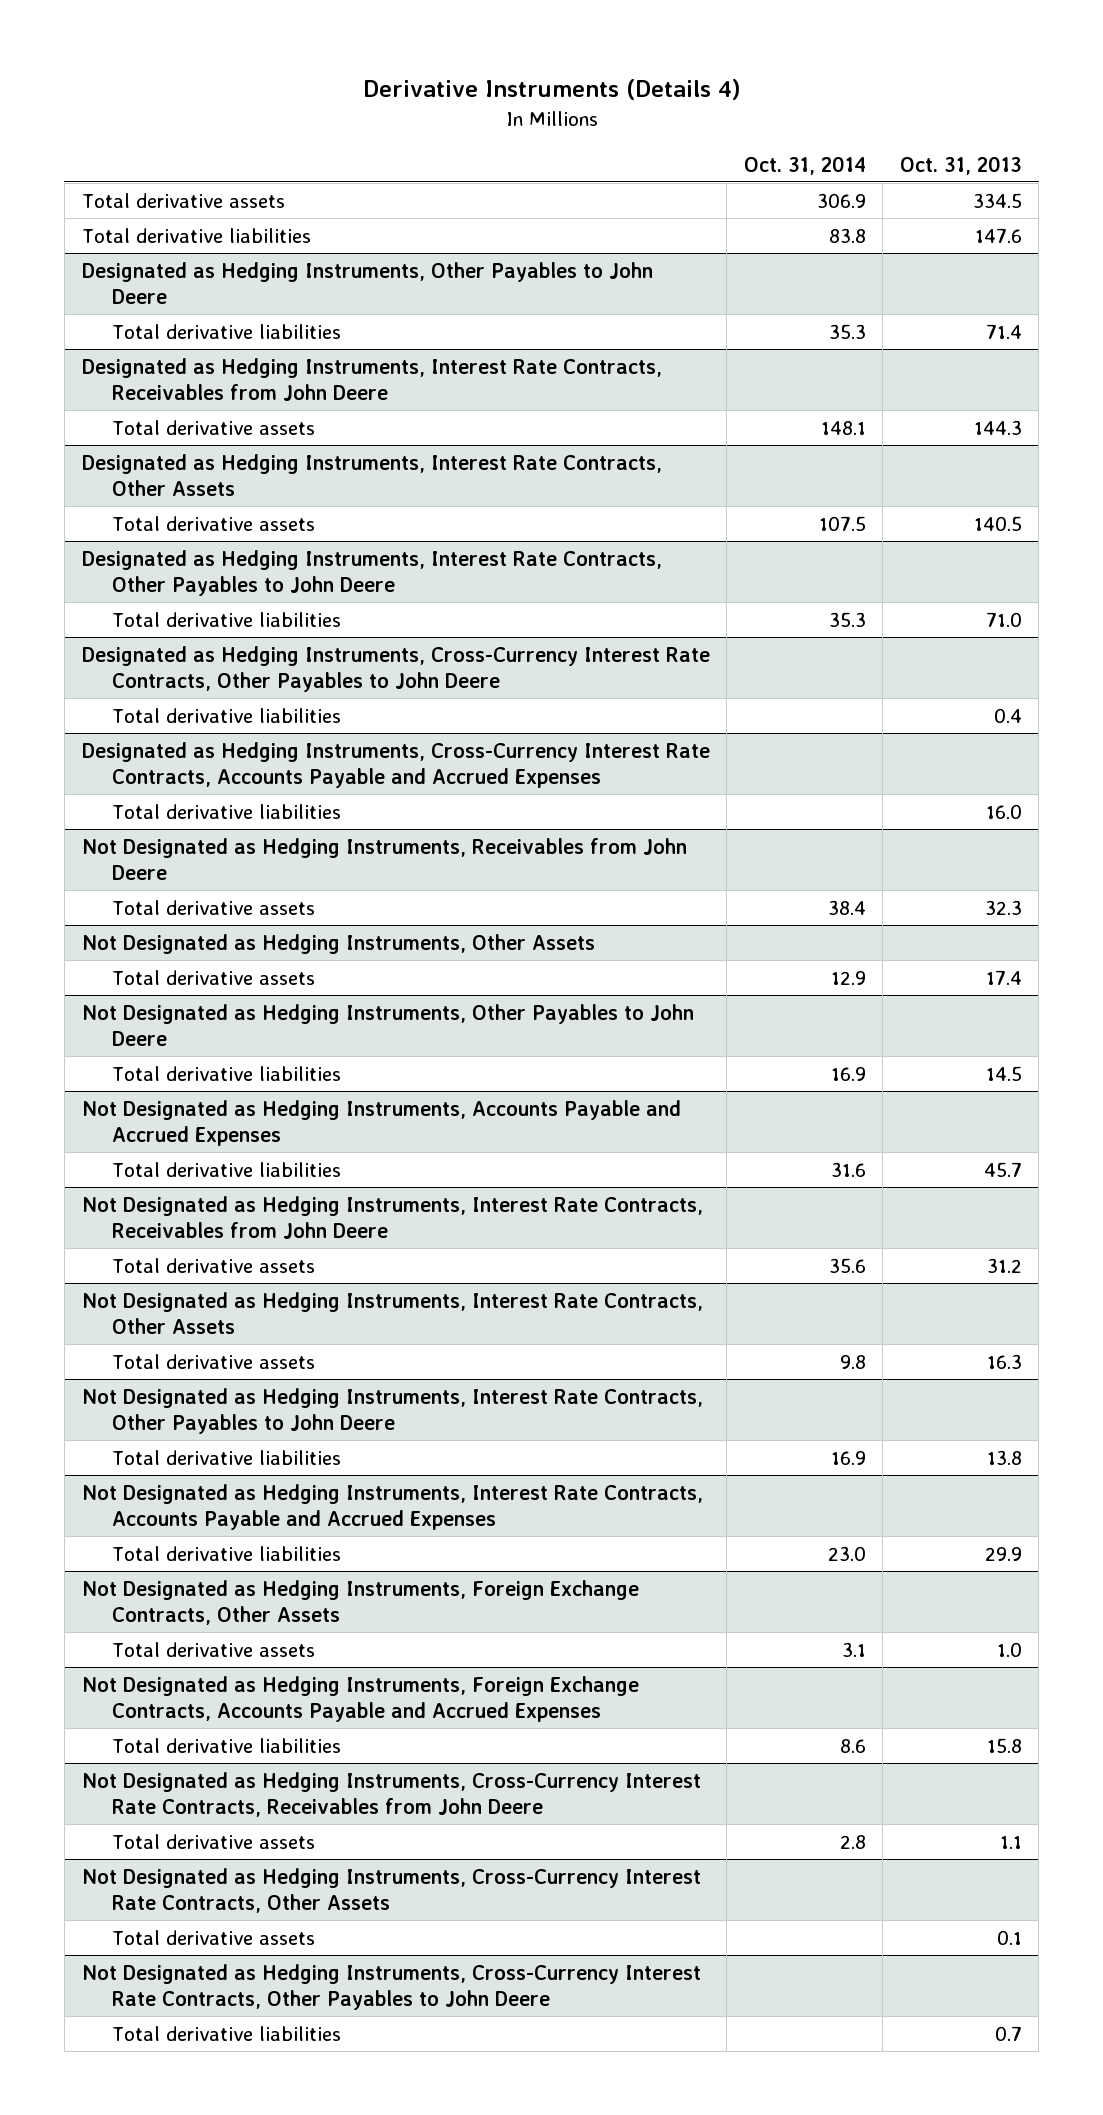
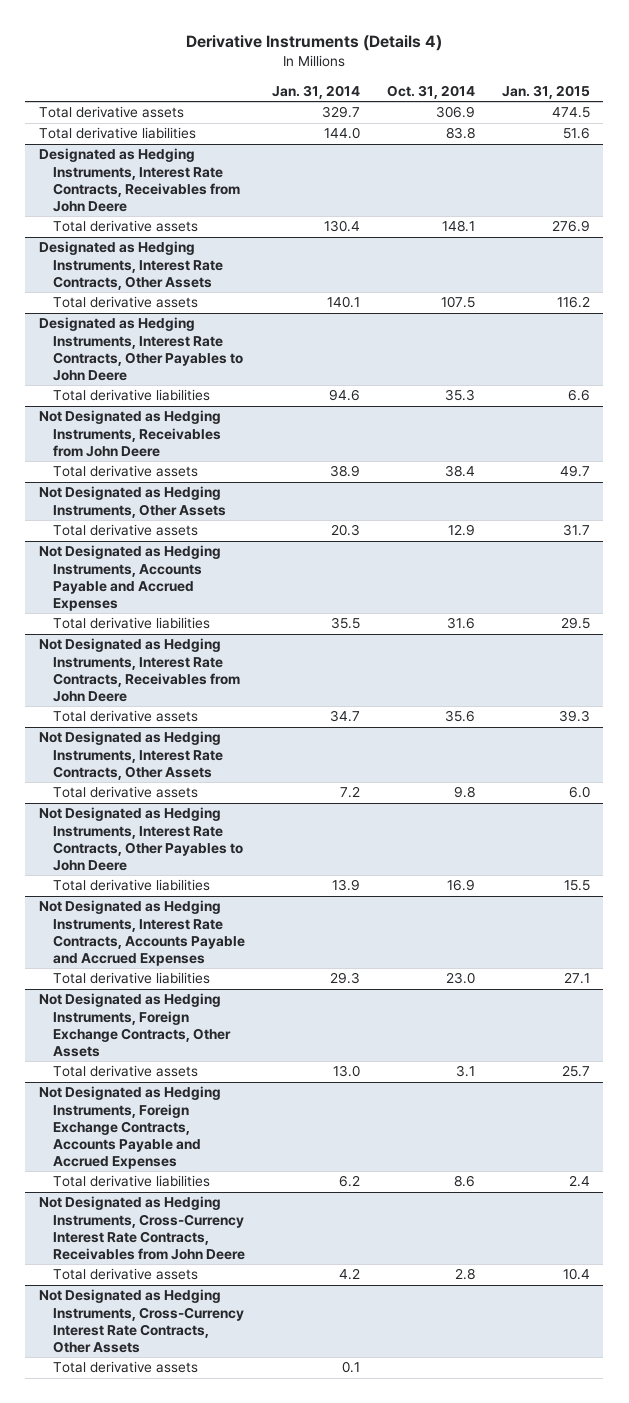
[899,155,1022,175] Oct. 31, 2013 -> none
none -> [271,84,360,99] Jan. 31, 2014
none -> [501,84,590,99] Jan. 31, 2015
[81,261,653,304] Designated as Hedging Instruments, Other Payables to John Deere -> none
[111,323,341,339] Total derivative liabilities -> none
[81,645,710,692] Designated as Hedging Instruments, Cross-Currency Interest Rate Contracts, Other Payables to John Deere -> none
[111,707,341,723] Total derivative liabilities -> none
[81,741,710,788] Designated as Hedging Instruments, Cross-Currency Interest Rate Contracts, Accounts Payable and Accrued Expenses -> none
[111,803,341,819] Total derivative liabilities -> none
[81,1003,694,1046] Not Designated as Hedging Instruments, Other Payables to John Deere -> none
[111,1065,341,1081] Total derivative liabilities -> none
[81,1963,701,2010] Not Designated as Hedging Instruments, Cross-Currency Interest Rate Contracts, Other Payables to John Deere -> none
[111,2025,341,2041] Total derivative liabilities -> none

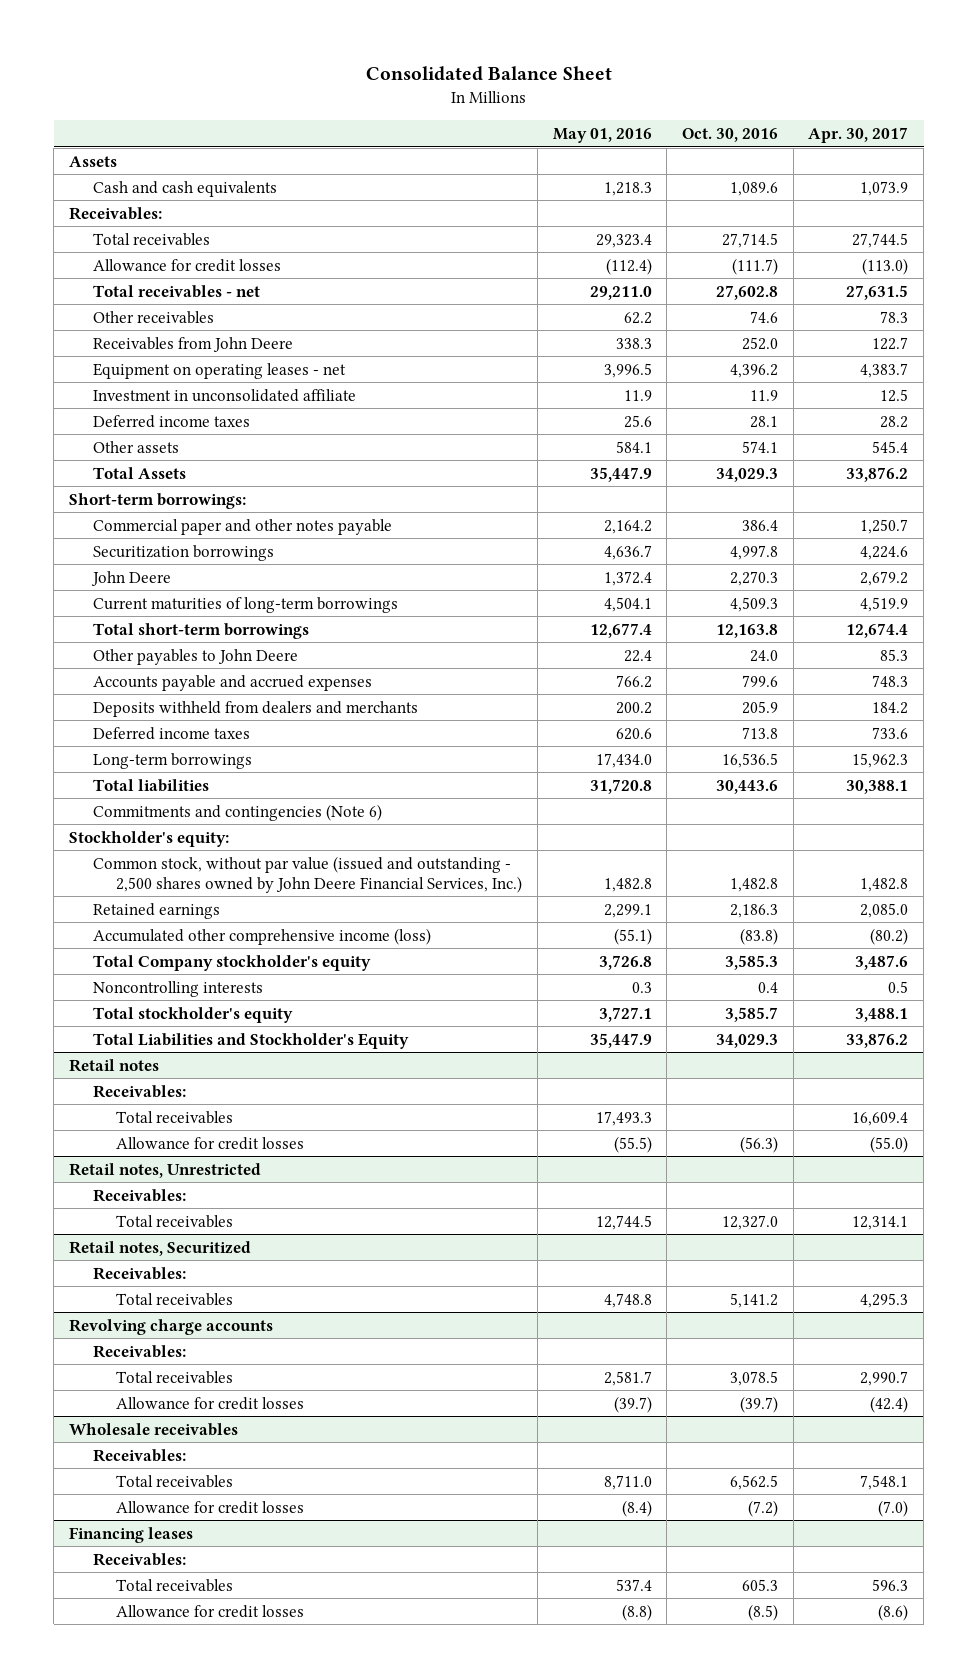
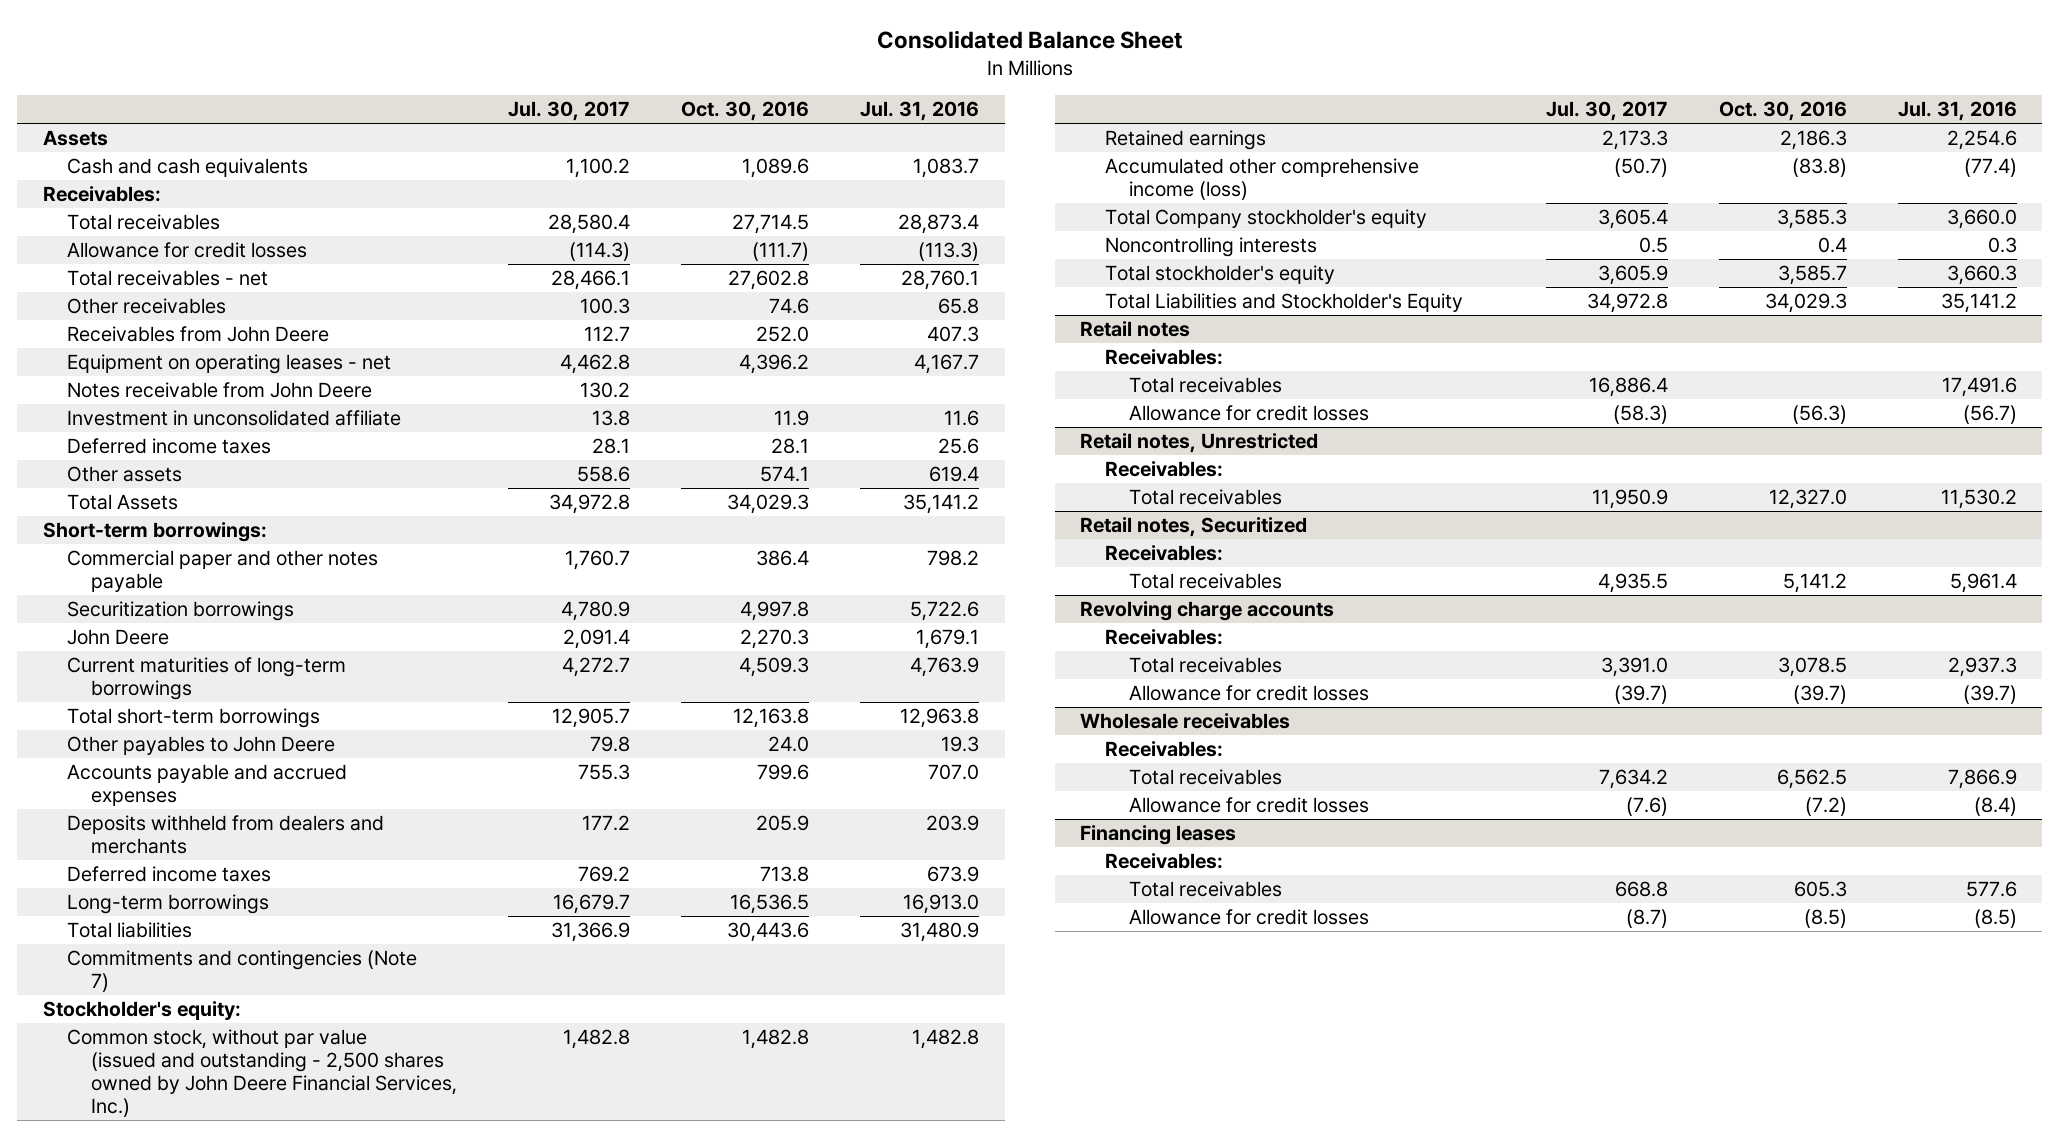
[552,128,652,144] May 01, 2016 -> none
[808,127,909,144] Apr. 30, 2017 -> none
none -> [508,101,631,122] Jul. 30, 2017
none -> [860,101,980,122] Jul. 31, 2016
none -> [67,382,373,399] Notes receivable from John Deere
[92,803,382,821] Commitments and contingencies (Note 6) -> [67,950,418,992] Commitments and contingencies (Note 7)

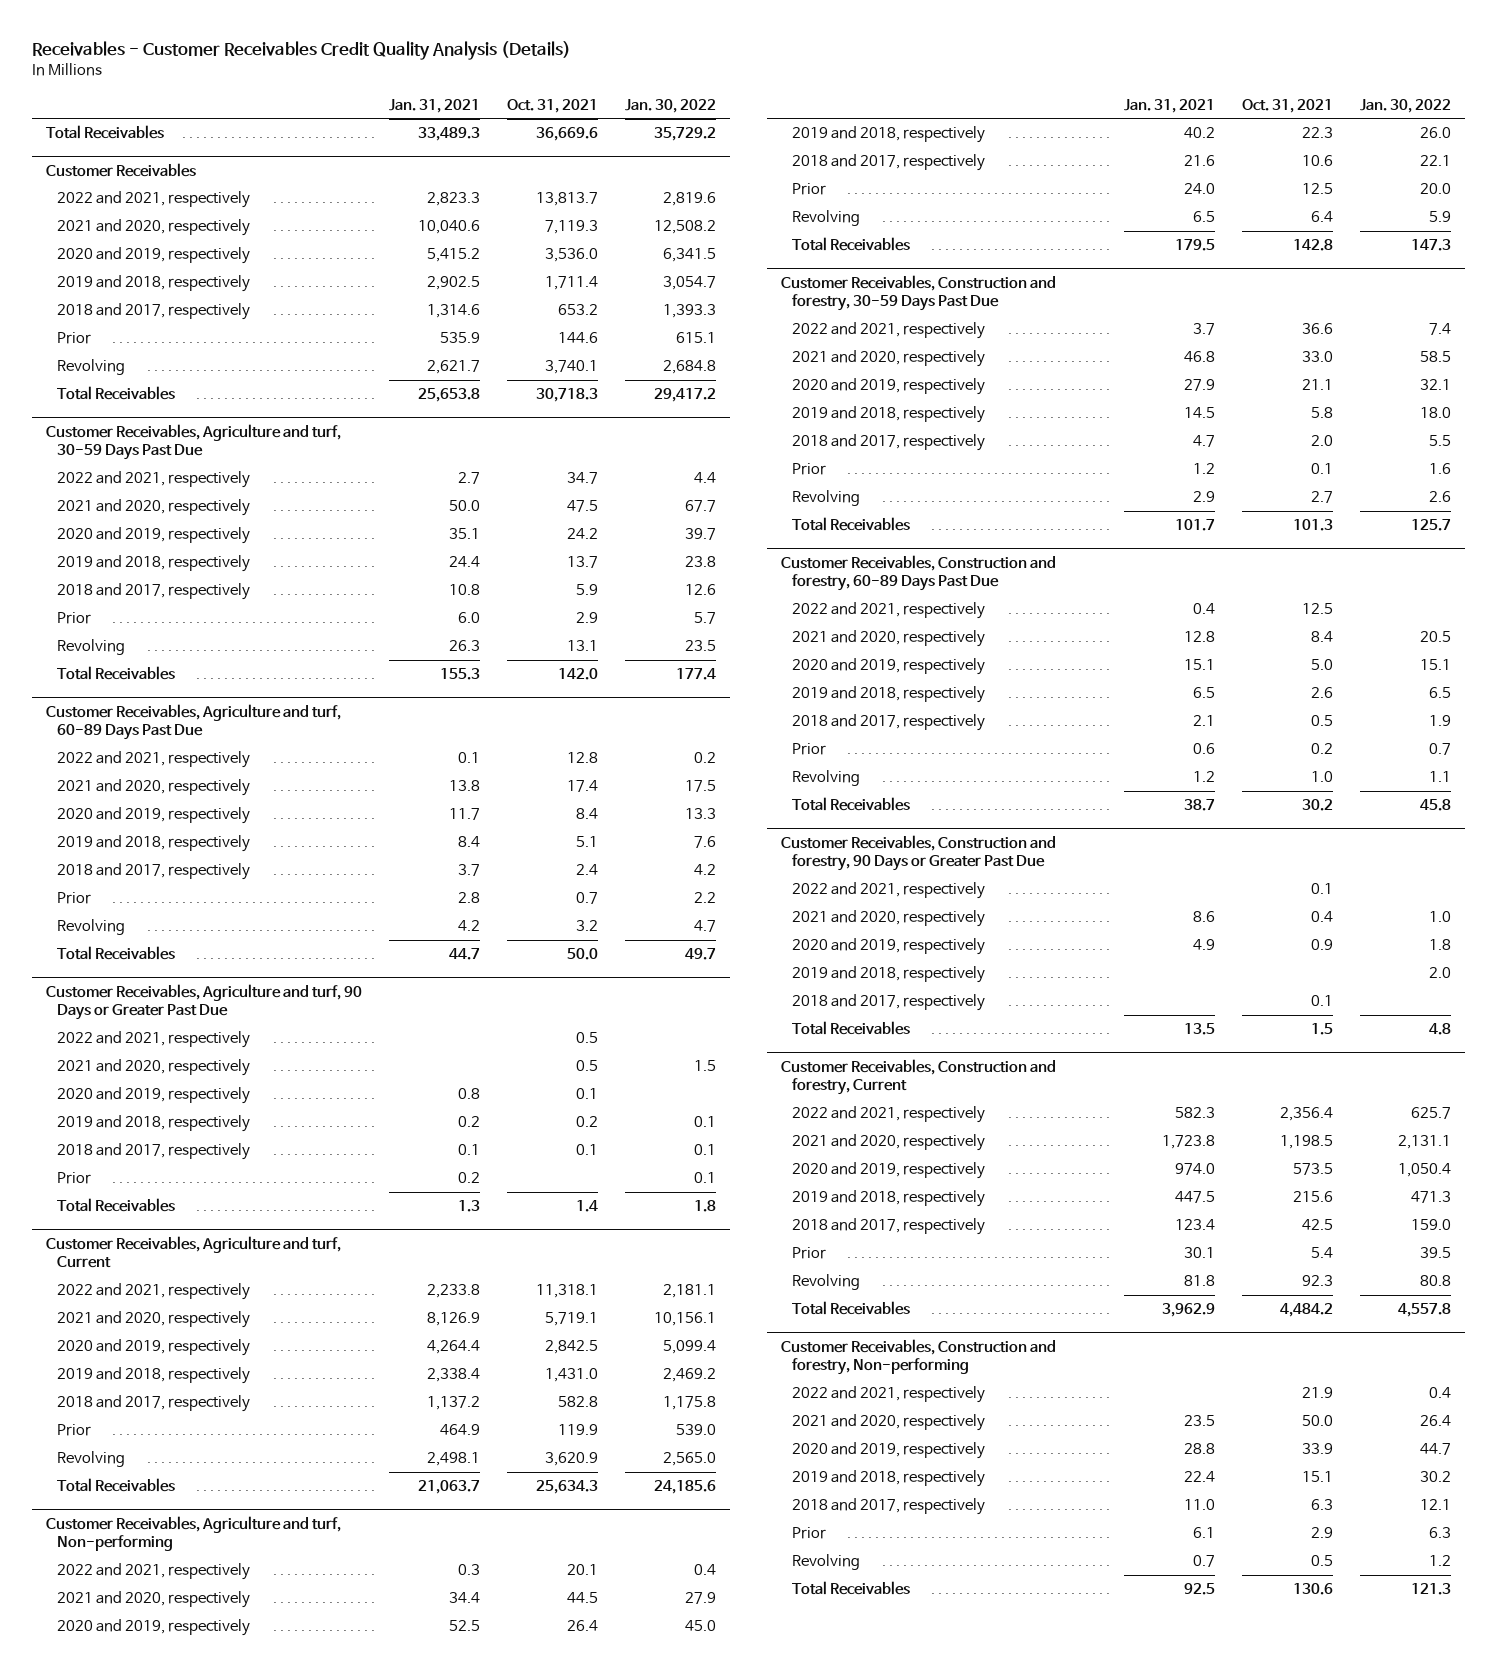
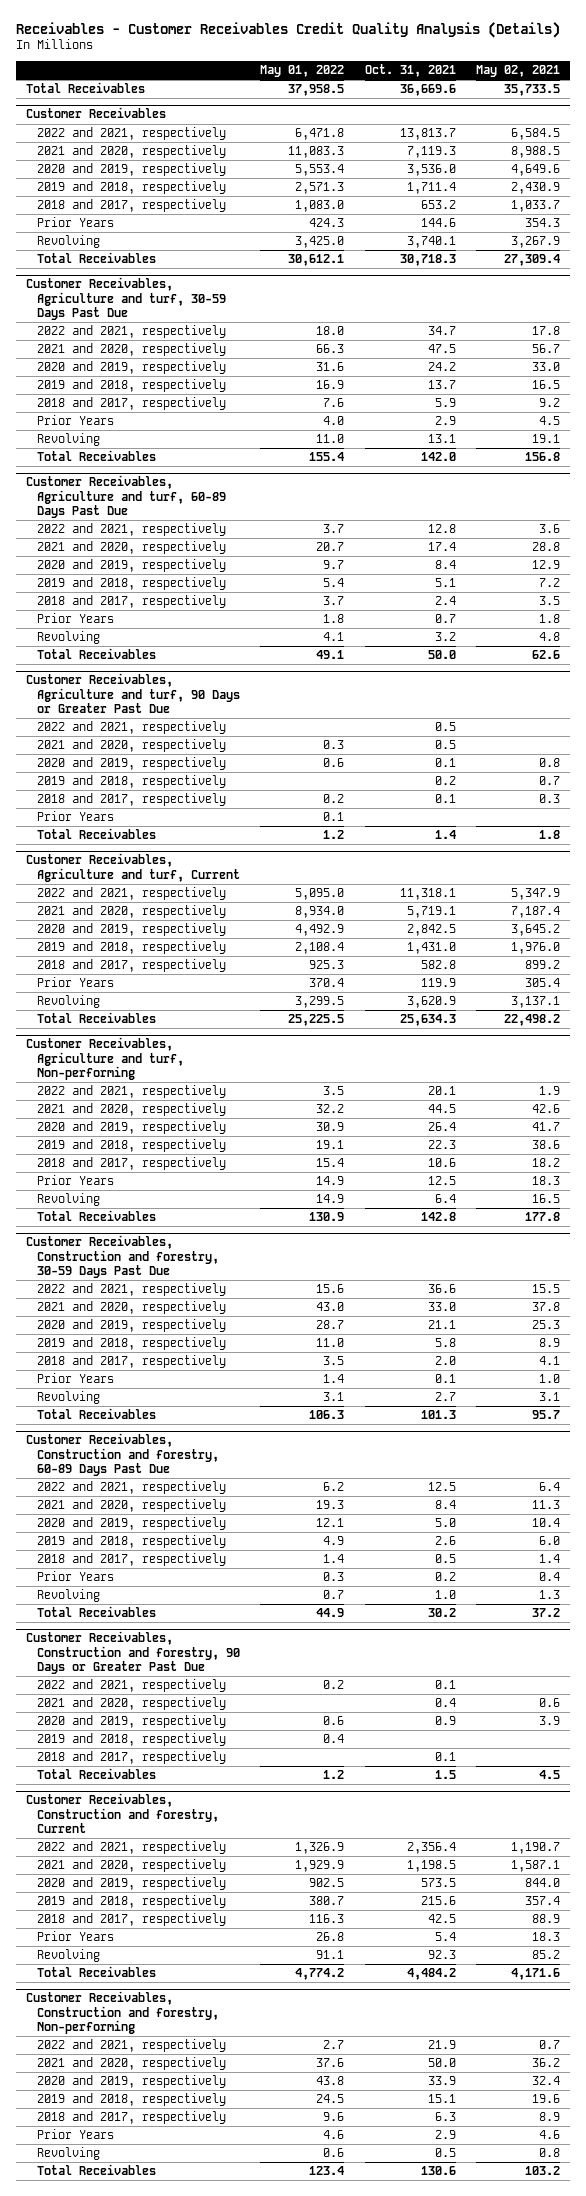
[388,98,480,113] Jan. 31, 2021 -> none
[625,98,717,113] Jan. 30, 2022 -> none
none -> [260,65,345,78] May 01, 2022
none -> [475,65,560,78] May 02, 2021
[57,332,92,345] Prior -> [36,217,114,228] Prior Years
[57,612,92,625] Prior -> [36,415,114,426] Prior Years
[57,892,92,905] Prior -> [36,613,114,624] Prior Years
[57,1172,92,1185] Prior -> [36,811,114,822] Prior Years
[57,1424,92,1437] Prior -> [36,977,114,988] Prior Years
[791,183,826,196] Prior -> [36,1175,114,1186] Prior Years
[791,463,826,476] Prior -> [36,1373,114,1384] Prior Years
[791,743,826,756] Prior -> [36,1571,114,1582] Prior Years
[791,1247,826,1260] Prior -> [36,1931,114,1942] Prior Years
[791,1527,826,1540] Prior -> [36,2129,114,2140] Prior Years

